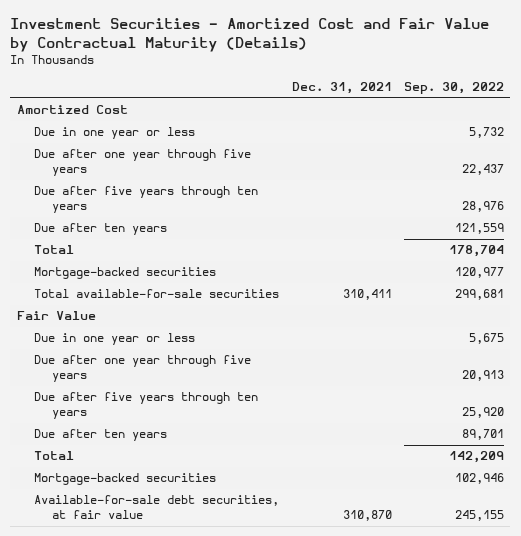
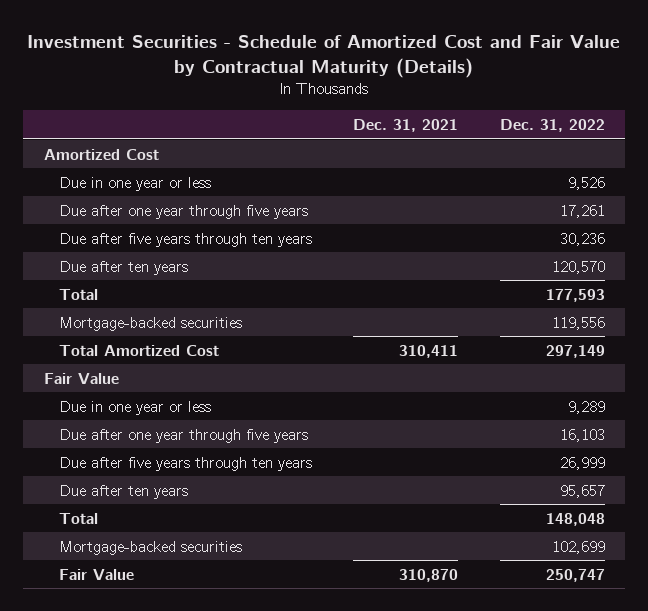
[10,18,490,52] Investment Securities - Amortized Cost and Fair Value by Contractual Maturity (Details) -> [27,34,621,78] Investment Securities - Schedule of Amortized Cost and Fair Value by Contractual Maturity (Details)
[404,82,505,95] Sep. 30, 2022 -> none
none -> [499,119,605,133] Dec. 31, 2022
[34,289,280,299] Total available-for-sale securities -> [59,344,220,356] Total Amortized Cost
[34,495,280,520] Available-for-sale debt securities, at fair value -> [59,568,135,580] Fair Value

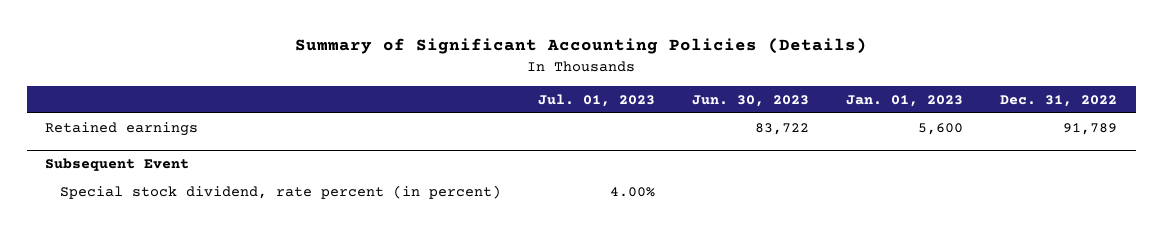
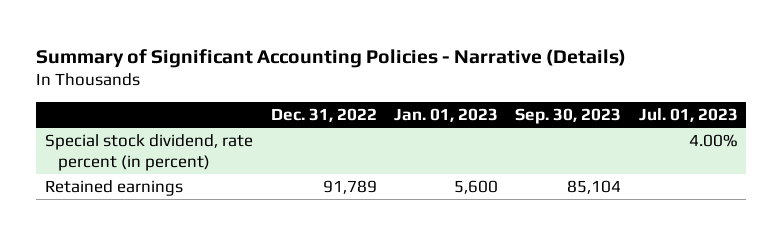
[295,38,868,55] Summary of Significant Accounting Policies (Details) -> [36,48,627,68] Summary of Significant Accounting Policies - Narrative (Details)
[692,94,810,107] Jun. 30, 2023 -> none
none -> [515,107,622,124] Sep. 30, 2023
none -> [45,134,254,171] Special stock dividend, rate percent (in percent)
[45,158,190,172] Subsequent Event -> none
[60,185,502,200] Special stock dividend, rate percent (in percent) -> none

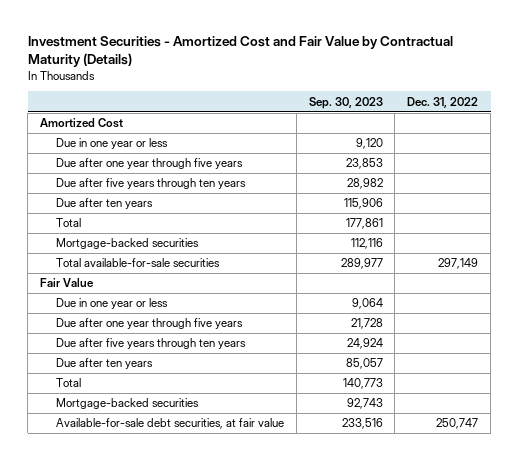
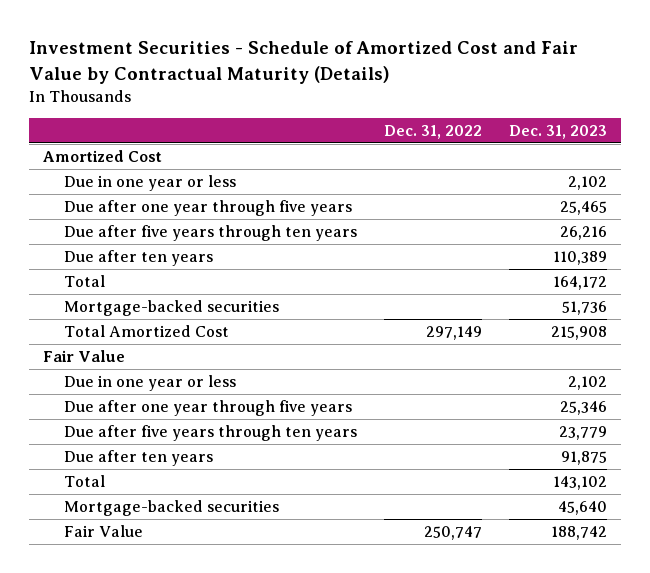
[27,35,453,67] Investment Securities - Amortized Cost and Fair Value by Contractual Maturity (Details) -> [29,41,579,84] Investment Securities - Schedule of Amortized Cost and Fair Value by Contractual Maturity (Details)
[308,96,383,109] Sep. 30, 2023 -> none
none -> [509,124,608,139] Dec. 31, 2023
[55,258,220,268] Total available-for-sale securities -> [63,325,229,338] Total Amortized Cost
[55,418,284,430] Available-for-sale debt securities, at fair value -> [63,525,143,538] Fair Value

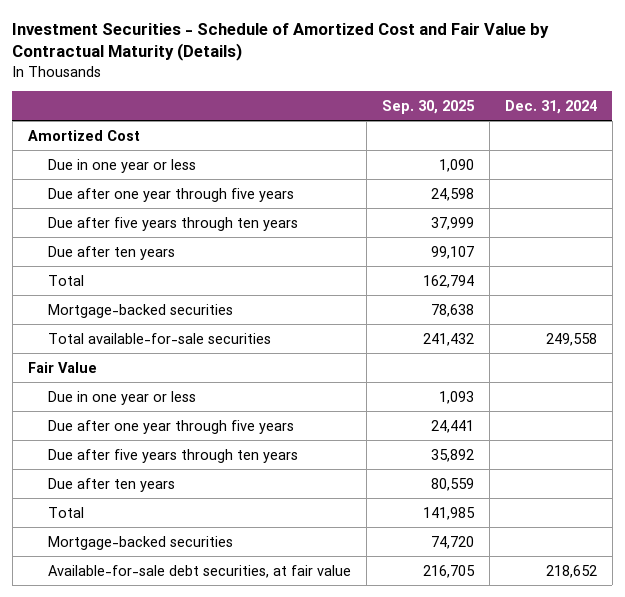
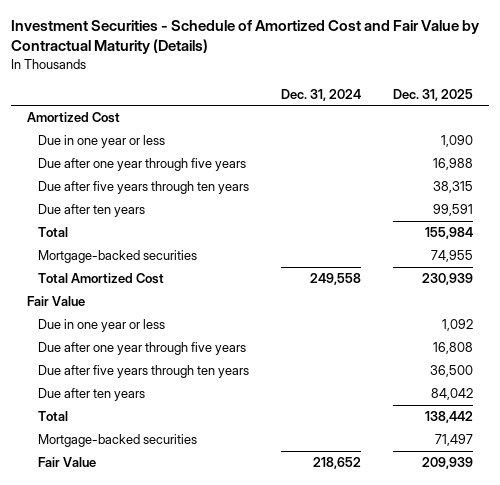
[381,99,475,114] Sep. 30, 2025 -> none
none -> [393,88,474,101] Dec. 31, 2025
[47,332,271,344] Total available-for-sale securities -> [37,273,164,285] Total Amortized Cost
[47,564,351,578] Available-for-sale debt securities, at fair value -> [37,457,96,468] Fair Value

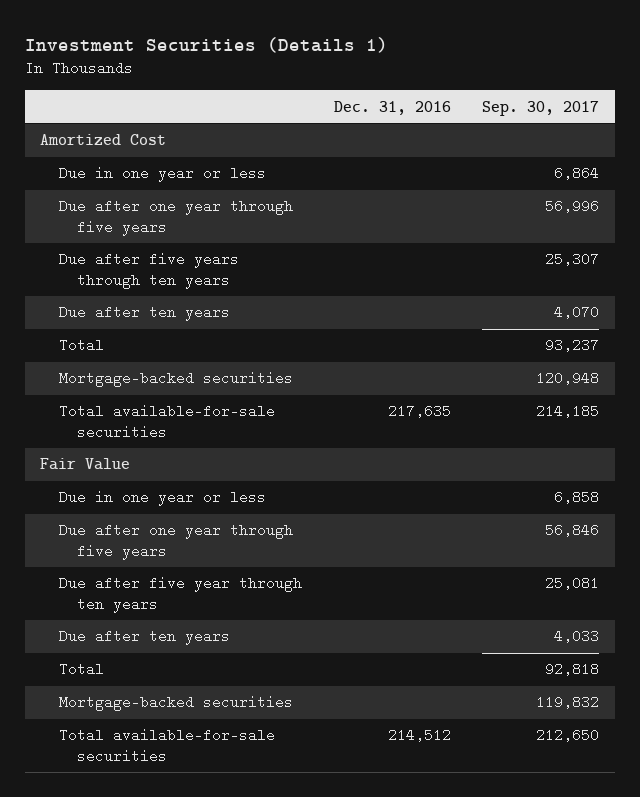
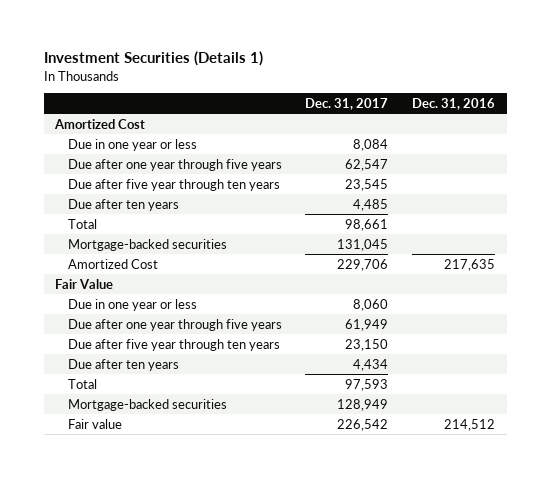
[482,100,600,116] Sep. 30, 2017 -> none
none -> [305,98,389,111] Dec. 31, 2017
[58,252,239,289] Due after five years through ten years -> [67,178,280,191] Due after five year through ten years
[58,404,275,439] Total available-for-sale securities -> [67,258,158,269] Amortized Cost
[58,728,275,763] Total available-for-sale securities -> [67,418,122,429] Fair value

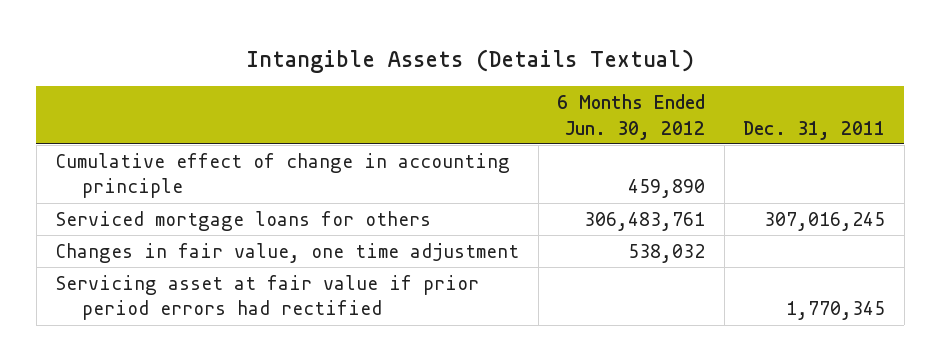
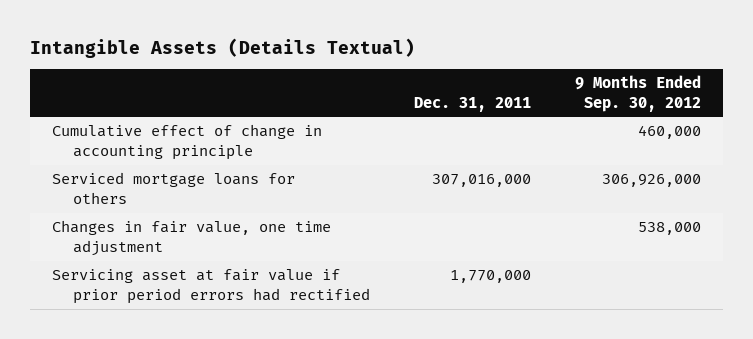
[557,94,706,140] 6 Months Ended Jun. 30, 2012 -> none
none -> [575,75,702,112] 9 Months Ended Sep. 30, 2012
[764,211,886,231] 307,016,245 -> [432,174,532,188] 307,016,000
[786,301,886,321] 1,770,345 -> [450,270,532,284] 1,770,000

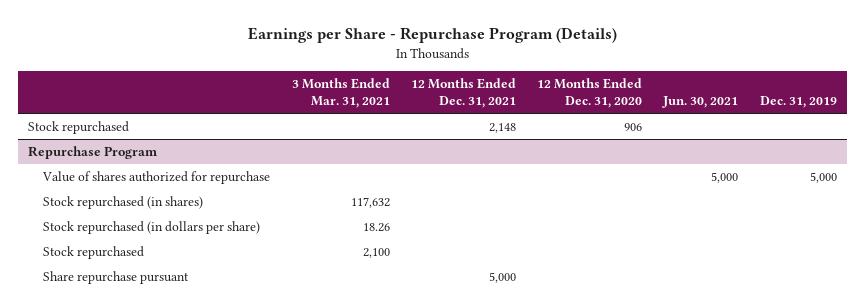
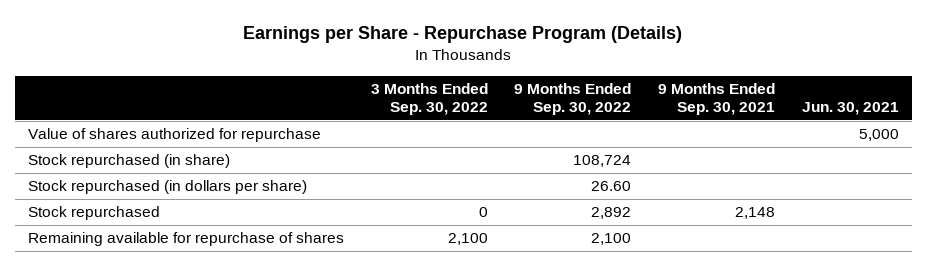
[291,78,390,109] 3 Months Ended Mar. 31, 2021 -> none
[410,78,516,109] 12 Months Ended Dec. 31, 2021 -> none
[537,78,643,109] 12 Months Ended Dec. 31, 2020 -> none
[759,96,837,109] Dec. 31, 2019 -> none
none -> [370,83,488,116] 3 Months Ended Sep. 30, 2022
none -> [514,83,632,116] 9 Months Ended Sep. 30, 2022
none -> [658,83,776,116] 9 Months Ended Sep. 30, 2021
none -> [28,128,322,143] Value of shares authorized for repurchase
none -> [28,154,231,169] Stock repurchased (in share)
none -> [28,180,308,195] Stock repurchased (in dollars per share)
[28,146,159,160] Repurchase Program -> none
[42,171,271,185] Value of shares authorized for repurchase -> none
[43,196,204,210] Stock repurchased (in shares) -> none
[43,221,261,235] Stock repurchased (in dollars per share) -> none
[43,246,145,260] Stock repurchased -> none
[43,271,190,285] Share repurchase pursuant -> none
none -> [28,232,345,247] Remaining available for repurchase of shares

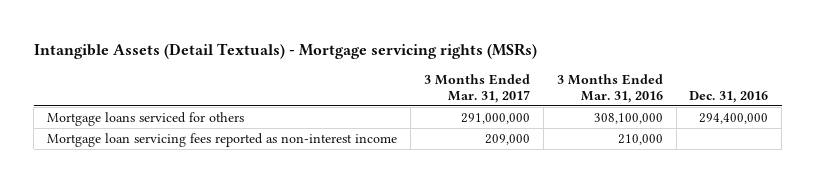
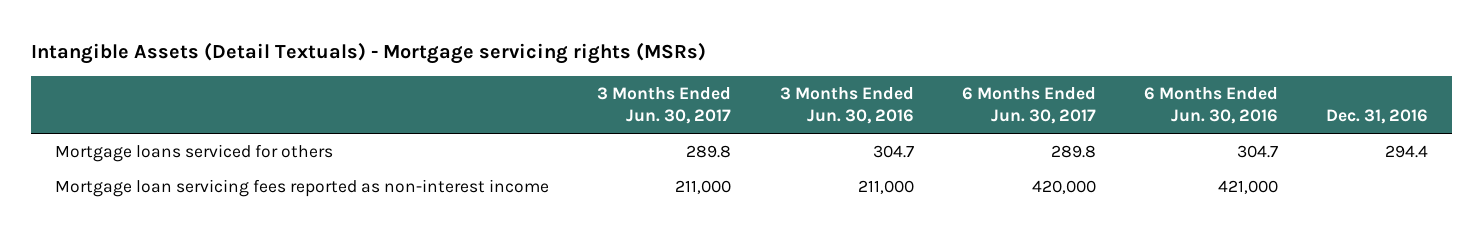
[423,73,530,103] 3 Months Ended Mar. 31, 2017 -> none
[556,73,663,103] 3 Months Ended Mar. 31, 2016 -> none
none -> [597,86,732,124] 3 Months Ended Jun. 30, 2017
none -> [779,86,914,124] 3 Months Ended Jun. 30, 2016
none -> [961,86,1096,124] 6 Months Ended Jun. 30, 2017
none -> [1143,86,1278,124] 6 Months Ended Jun. 30, 2016
[699,112,769,124] 294,400,000 -> [1385,145,1429,159] 294.4

